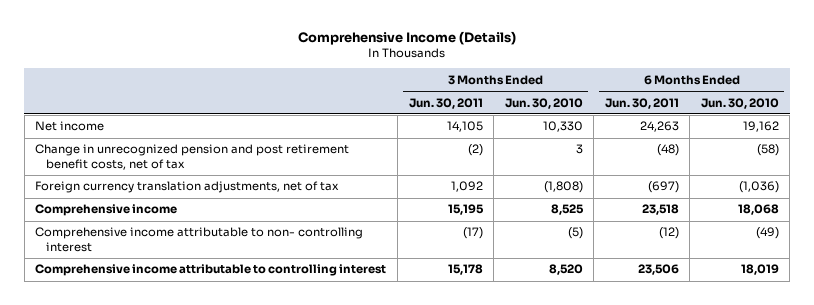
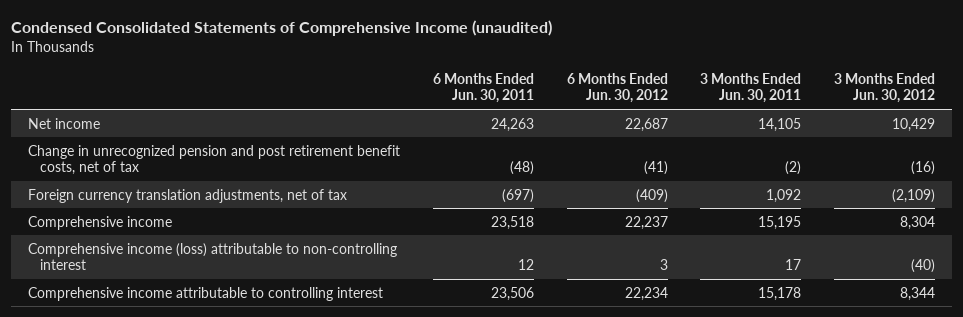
[298,30,517,45] Comprehensive Income (Details) -> [11,19,553,36] Condensed Consolidated Statements of Comprehensive Income (unaudited)
[504,97,583,109] Jun. 30, 2010 -> none
[700,97,779,109] Jun. 30, 2010 -> none
none -> [566,72,668,104] 6 Months Ended Jun. 30, 2012
none -> [834,72,936,104] 3 Months Ended Jun. 30, 2012
[35,227,364,252] Comprehensive income attributable to non- controlling interest -> [27,242,397,271] Comprehensive income (loss) attributable to non-controlling interest
[462,227,483,240] (17) -> [785,259,802,271] 17
[658,227,679,240] (12) -> [517,259,534,271] 12

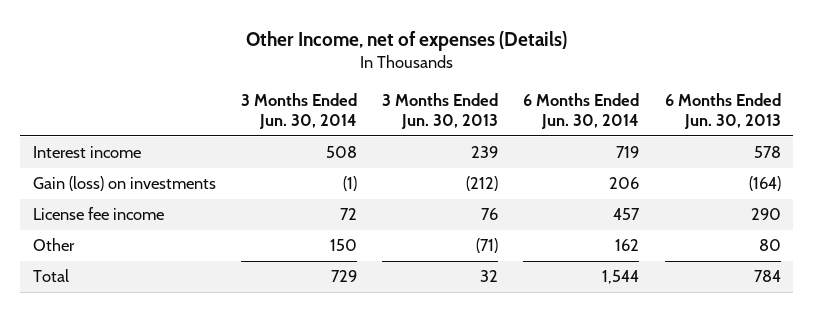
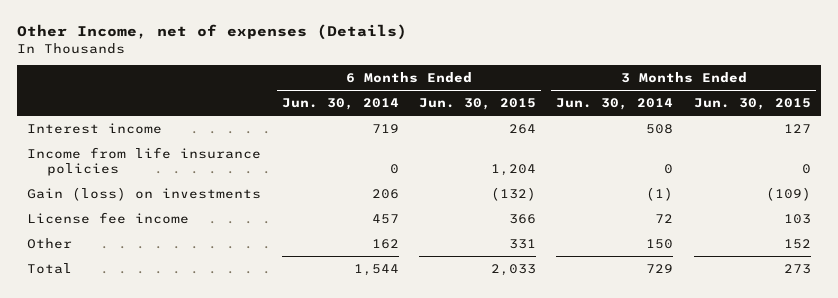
[382,93,499,130] 3 Months Ended Jun. 30, 2013 -> none
[664,93,781,130] 6 Months Ended Jun. 30, 2013 -> none
none -> [419,98,537,111] Jun. 30, 2015
none -> [693,98,811,111] Jun. 30, 2015
none -> [27,146,262,177] Income from life insurance policies

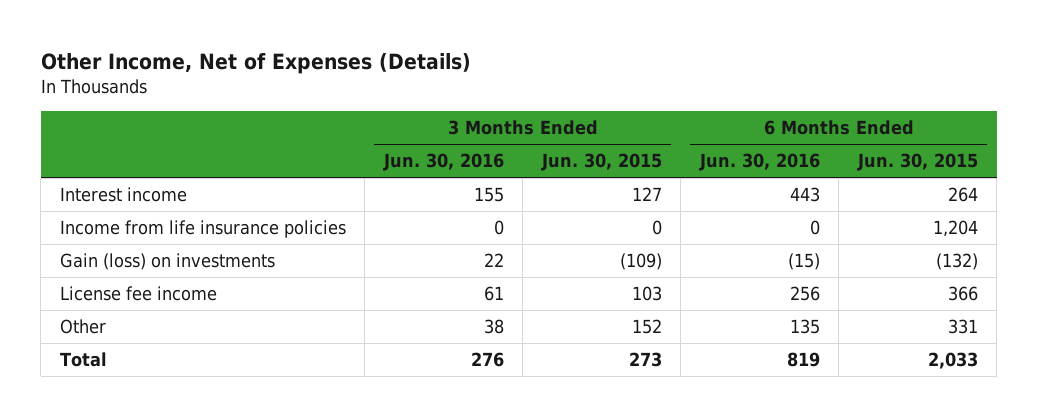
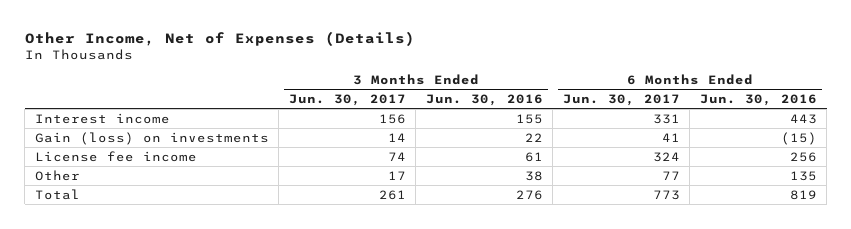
[540,153,662,172] Jun. 30, 2015 -> none
[856,153,978,172] Jun. 30, 2015 -> none
none -> [288,94,406,107] Jun. 30, 2017
none -> [562,94,680,107] Jun. 30, 2017
[59,220,346,239] Income from life insurance policies -> none

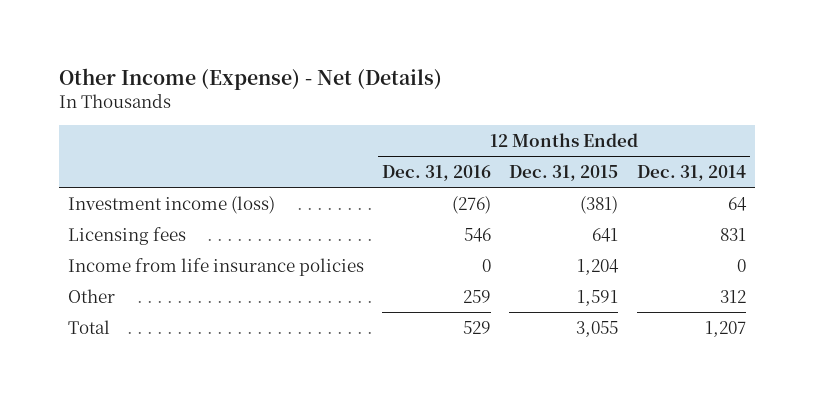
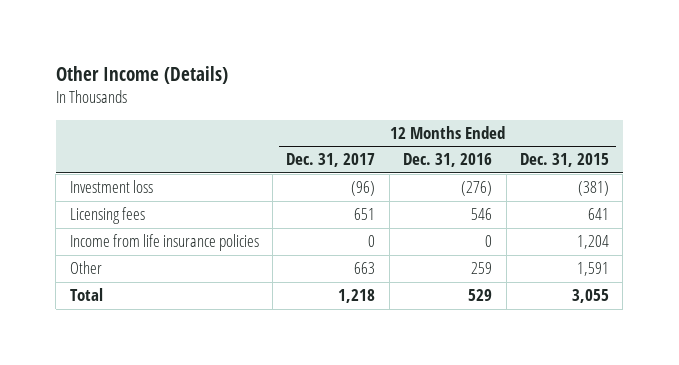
[58,68,442,91] Other Income (Expense) - Net (Details) -> [55,66,228,85] Other Income (Details)
[636,164,746,181] Dec. 31, 2014 -> none
none -> [286,153,376,168] Dec. 31, 2017
[68,195,276,214] Investment income (loss) -> [69,180,153,194] Investment loss

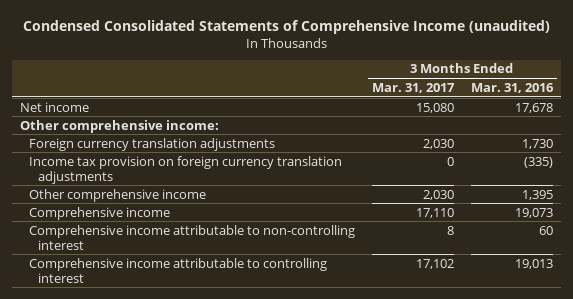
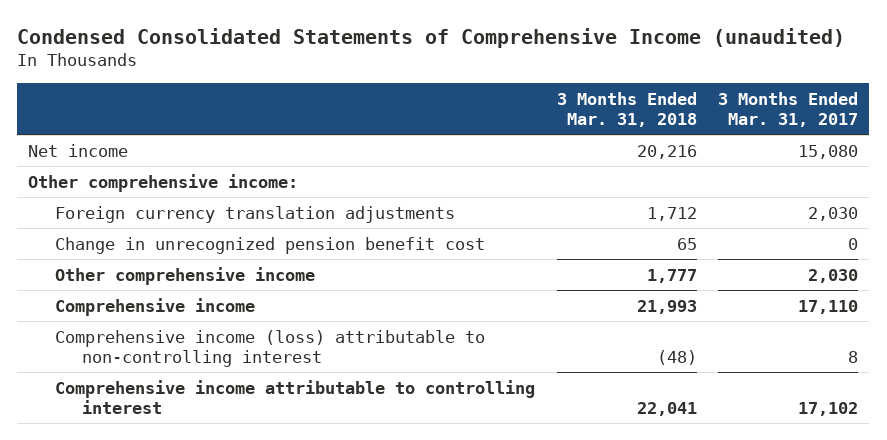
[470,82,554,93] Mar. 31, 2016 -> none
none -> [556,91,697,127] 3 Months Ended Mar. 31, 2018
[29,155,343,184] Income tax provision on foreign currency translation adjustments -> none
none -> [55,236,486,254] Change in unrecognized pension benefit cost
[29,224,356,250] Comprehensive income attributable to non-controlling interest -> [55,329,486,367] Comprehensive income (loss) attributable to non-controlling interest

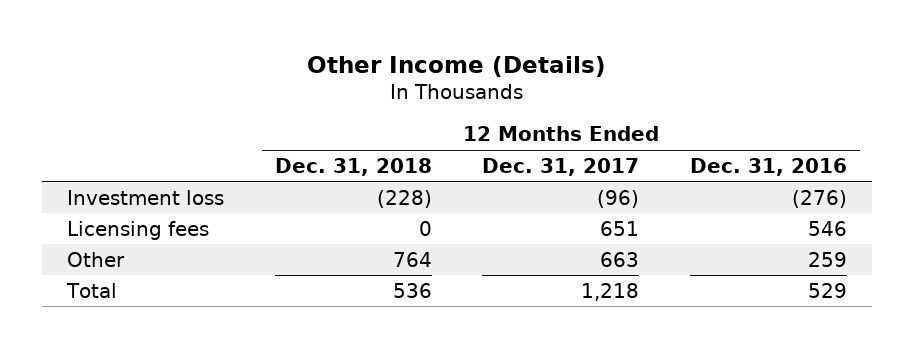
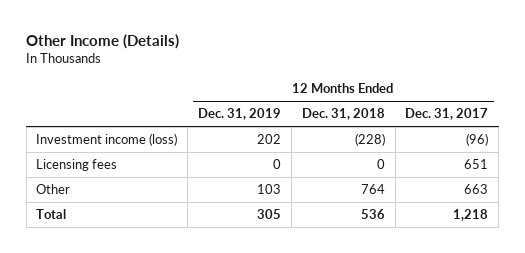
[689,157,847,176] Dec. 31, 2016 -> none
none -> [198,108,282,121] Dec. 31, 2019
[67,189,225,205] Investment loss -> [36,133,178,147] Investment income (loss)

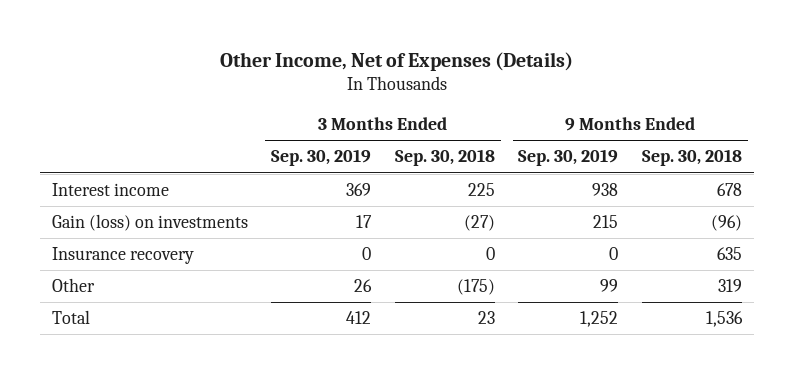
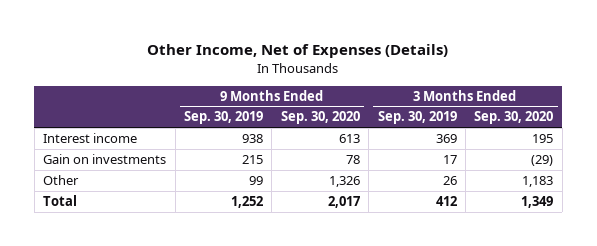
[394,149,495,167] Sep. 30, 2018 -> none
[642,149,743,167] Sep. 30, 2018 -> none
none -> [280,111,360,125] Sep. 30, 2020
none -> [474,111,554,125] Sep. 30, 2020
[51,247,194,265] Insurance recovery -> none
[51,214,248,232] Gain (loss) on investments -> [43,154,167,165] Gain on investments

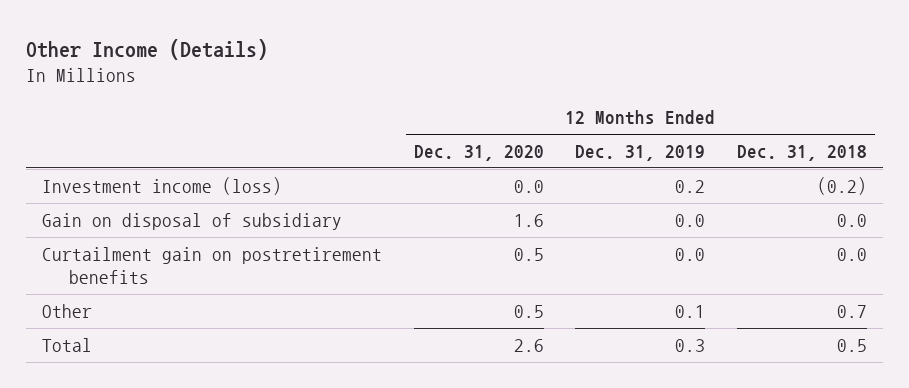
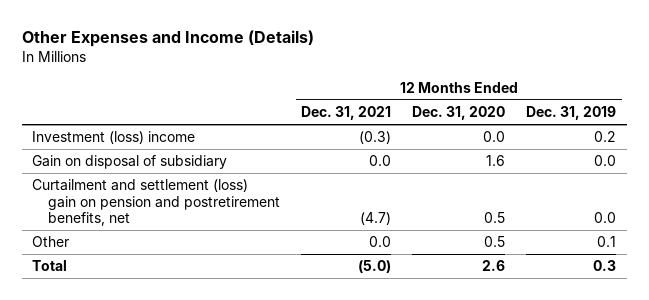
[25,38,268,60] Other Income (Details) -> [21,30,314,48] Other Expenses and Income (Details)
[737,145,868,162] Dec. 31, 2018 -> none
none -> [301,106,392,121] Dec. 31, 2021
[41,176,282,195] Investment income (loss) -> [32,131,196,145] Investment (loss) income
[41,246,382,285] Curtailment gain on postretirement benefits -> [32,179,280,227] Curtailment and settlement (loss) gain on pension and postretirement benefits, net

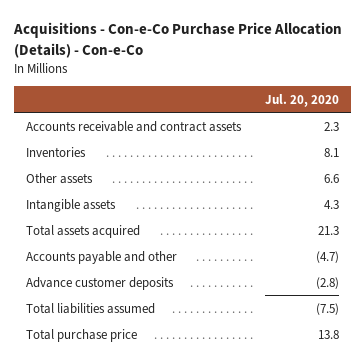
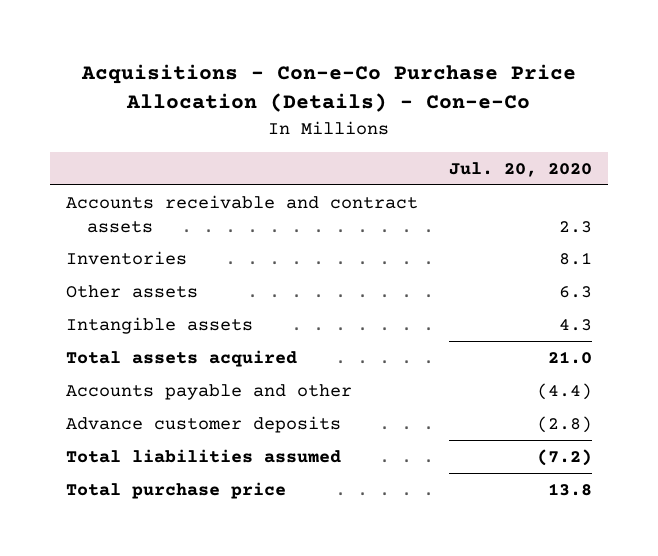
[323,173,339,183] 6.6 -> [559,285,593,298] 6.3
[317,225,339,235] 21.3 -> [548,350,593,364] 21.0
[315,250,339,263] (4.7) -> [537,382,593,400] (4.4)
[315,302,339,315] (7.5) -> [537,448,593,466] (7.2)

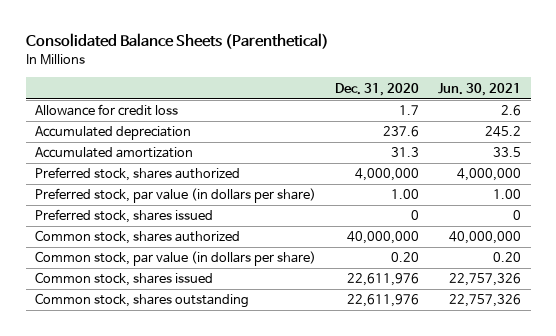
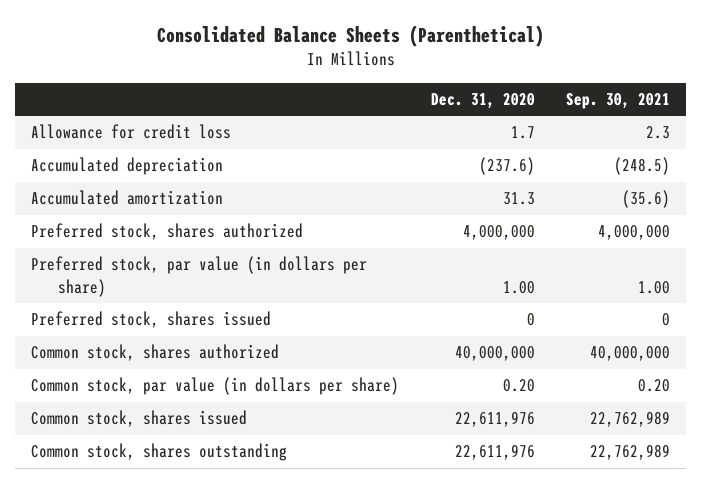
[438,82,522,96] Jun. 30, 2021 -> none
none -> [566,92,671,109] Sep. 30, 2021
[383,126,420,138] 237.6 -> [478,157,535,176] (237.6)

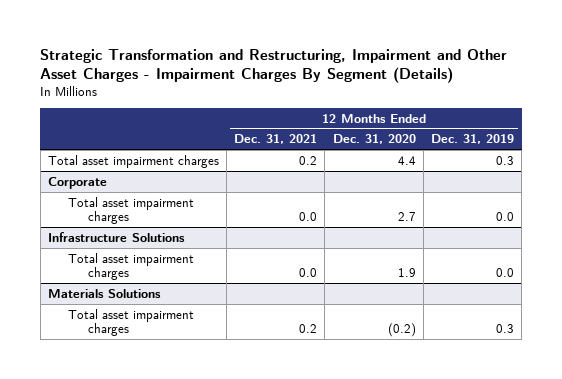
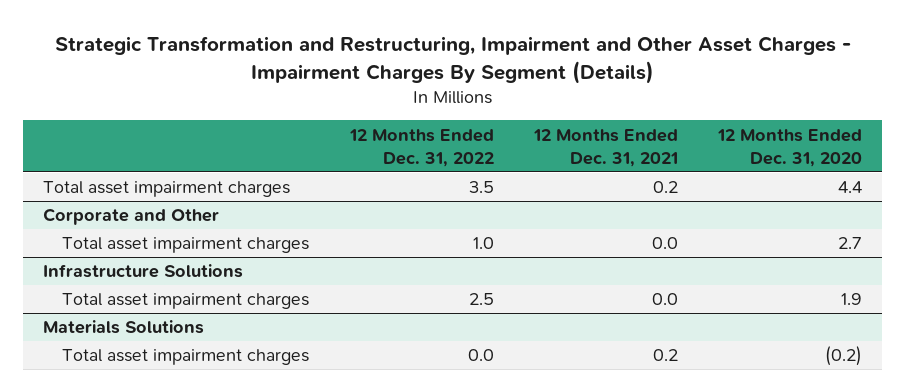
[430,134,514,145] Dec. 31, 2019 -> none
none -> [348,128,494,167] 12 Months Ended Dec. 31, 2022
[48,176,108,189] Corporate -> [43,208,220,226] Corporate and Other

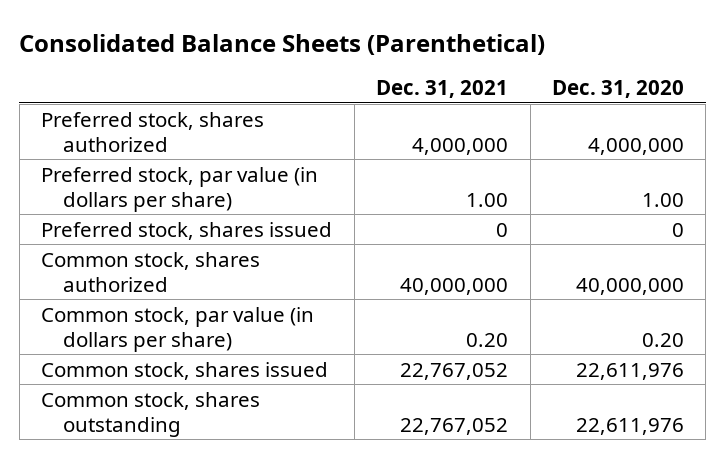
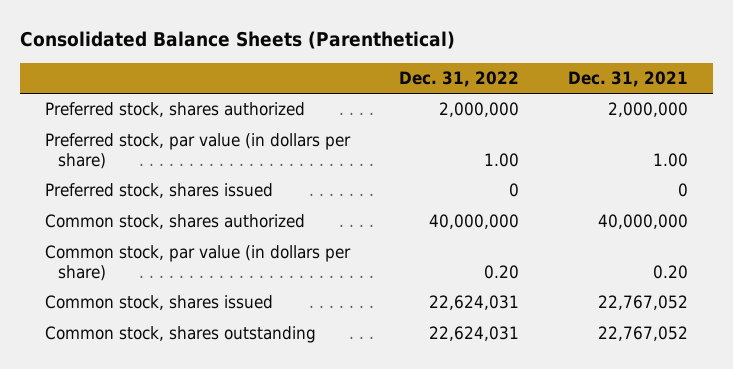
[551,79,684,98] Dec. 31, 2020 -> none
none -> [398,70,519,87] Dec. 31, 2022
[412,137,509,155] 4,000,000 -> [608,102,689,118] 2,000,000

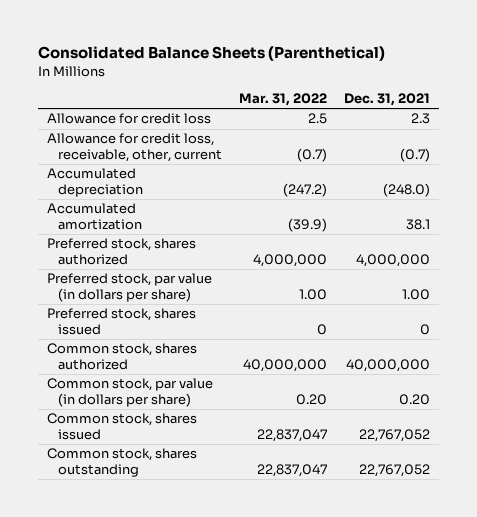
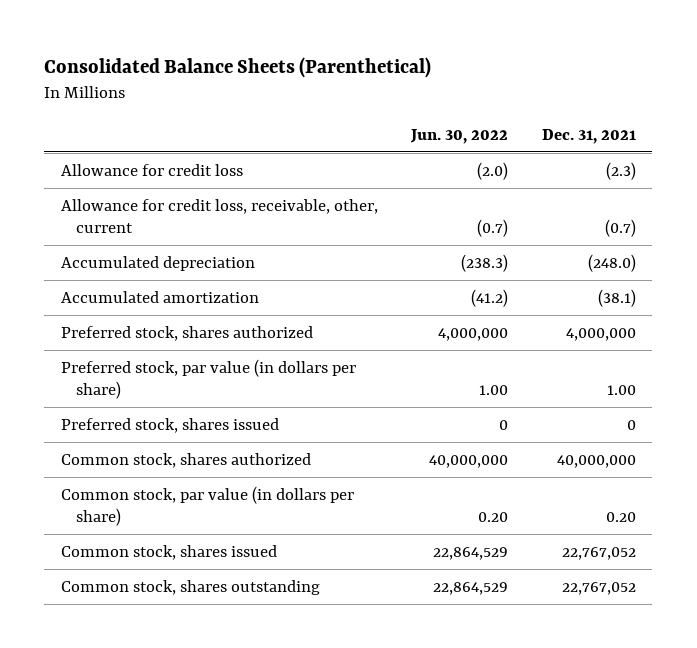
[239,92,328,106] Mar. 31, 2022 -> none
none -> [410,128,509,144] Jun. 30, 2022
[411,113,431,125] 2.3 -> [605,161,636,180] (2.3)
[406,218,431,230] 38.1 -> [597,288,636,307] (38.1)

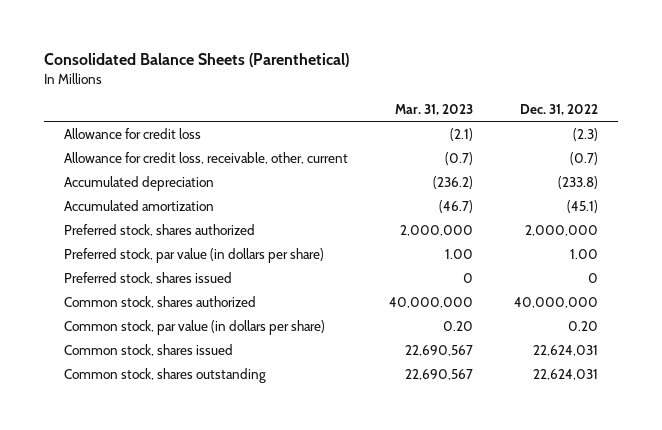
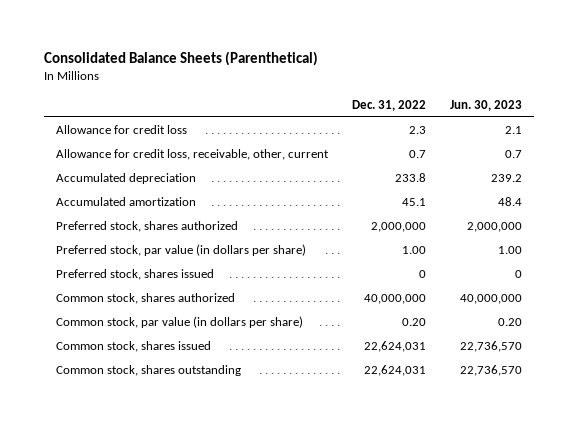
[395,104,474,116] Mar. 31, 2023 -> none
none -> [449,100,522,112] Jun. 30, 2023
[572,127,598,141] (2.3) -> [408,126,426,135] 2.3
[569,151,598,165] (0.7) -> [408,150,426,159] 0.7
[557,175,598,189] (233.8) -> [394,173,426,183] 233.8
[566,199,598,213] (45.1) -> [401,198,426,207] 45.1

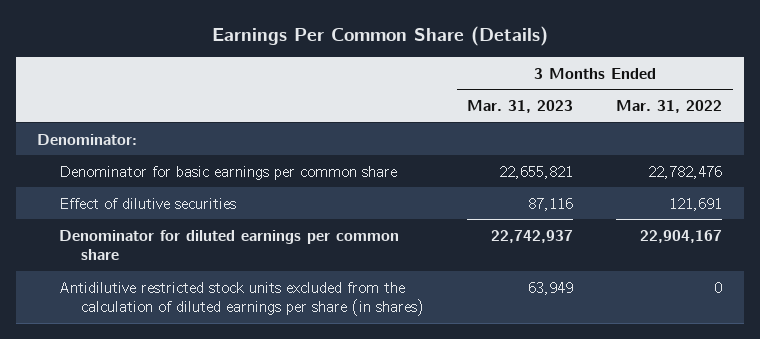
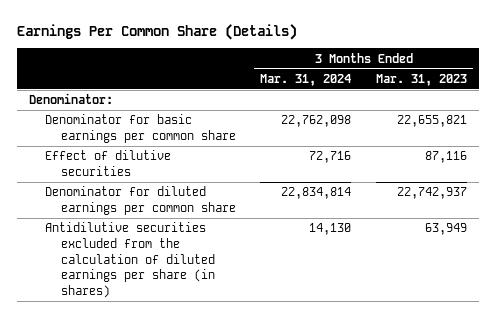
[616,100,723,114] Mar. 31, 2022 -> none
none -> [260,73,352,86] Mar. 31, 2024
[59,281,425,317] Antidilutive restricted stock units excluded from the calculation of diluted earnings per share (in shares) -> [45,222,215,298] Antidilutive securities excluded from the calculation of diluted earnings per share (in shares)

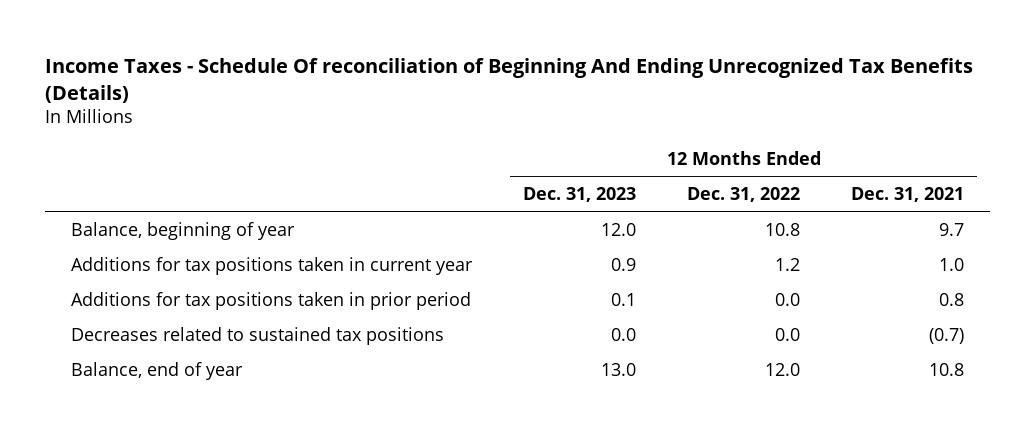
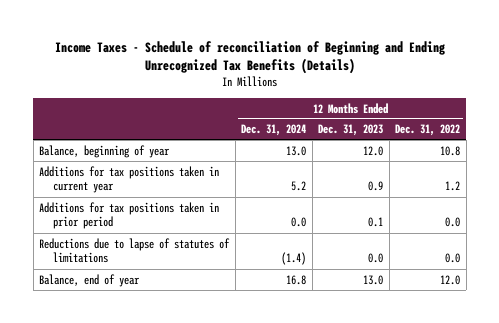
[45,57,974,103] Income Taxes - Schedule Of reconciliation of Beginning And Ending Unrecognized Tax Benefits (Details) -> [54,40,445,75] Income Taxes - Schedule of reconciliation of Beginning and Ending Unrecognized Tax Benefits (Details)
[851,186,965,202] Dec. 31, 2021 -> none
none -> [241,124,307,137] Dec. 31, 2024
[70,326,444,345] Decreases related to sustained tax positions -> none
none -> [39,237,231,264] Reductions due to lapse of statutes of limitations

